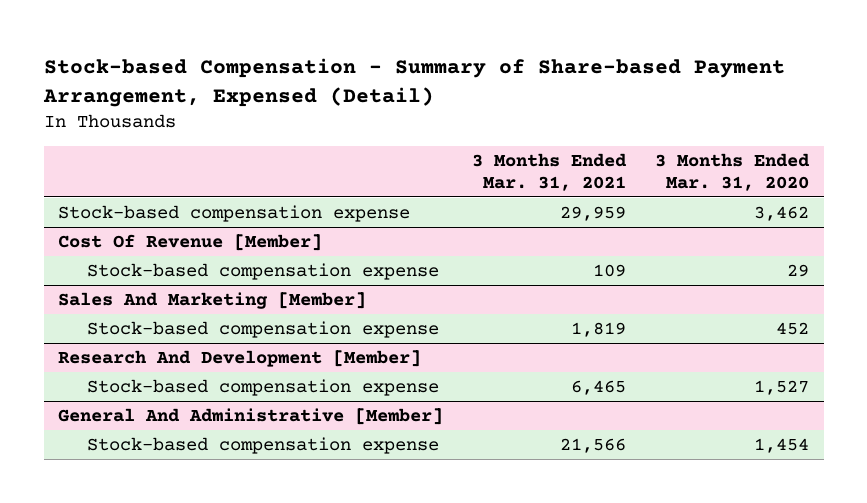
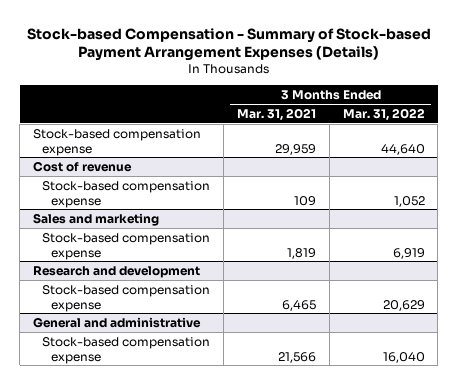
[42,57,785,107] Stock-based Compensation - Summary of Share-based Payment Arrangement, Expensed (Detail) -> [26,27,431,62] Stock-based Compensation - Summary of Stock-based Payment Arrangement Expenses (Details)
[655,152,811,192] 3 Months Ended Mar. 31, 2020 -> none
none -> [342,107,425,121] Mar. 31, 2022
[58,233,323,251] Cost Of Revenue [Member] -> [33,160,133,172] Cost of revenue
[58,291,367,309] Sales And Marketing [Member] -> [33,212,160,226] Sales and marketing
[58,349,422,367] Research And Development [Member] -> [33,265,201,278] Research and development
[58,407,444,425] General And Administrative [Member] -> [33,316,202,328] General and administrative

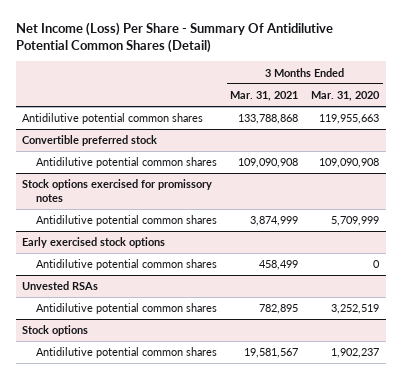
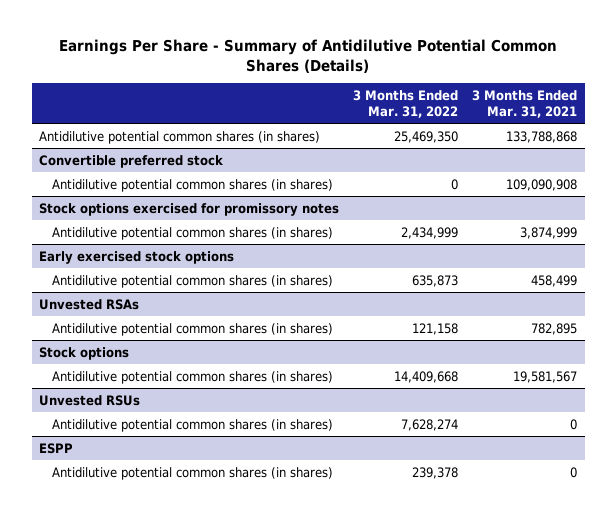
[15,22,333,54] Net Income (Loss) Per Share - Summary Of Antidilutive Potential Common Shares (Detail) -> [59,39,558,73] Earnings Per Share - Summary of Antidilutive Potential Common Shares (Details)
[311,90,381,101] Mar. 31, 2020 -> none
none -> [353,90,459,118] 3 Months Ended Mar. 31, 2022
[22,113,204,125] Antidilutive potential common shares -> [38,130,320,144] Antidilutive potential common shares (in shares)
[35,157,217,169] Antidilutive potential common shares -> [51,178,333,192] Antidilutive potential common shares (in shares)
[35,215,217,227] Antidilutive potential common shares -> [51,226,333,240] Antidilutive potential common shares (in shares)
[35,259,217,271] Antidilutive potential common shares -> [51,274,333,288] Antidilutive potential common shares (in shares)
[35,303,217,315] Antidilutive potential common shares -> [51,322,333,336] Antidilutive potential common shares (in shares)
[35,347,217,359] Antidilutive potential common shares -> [51,370,333,384] Antidilutive potential common shares (in shares)
none -> [38,394,140,406] Unvested RSUs
none -> [51,418,333,432] Antidilutive potential common shares (in shares)
none -> [38,442,73,454] ESPP
none -> [51,466,333,480] Antidilutive potential common shares (in shares)

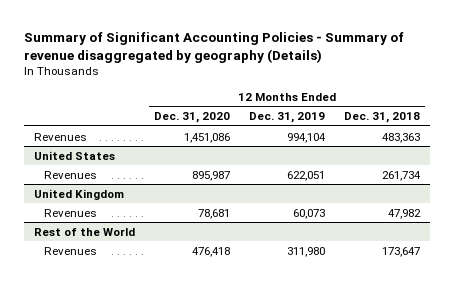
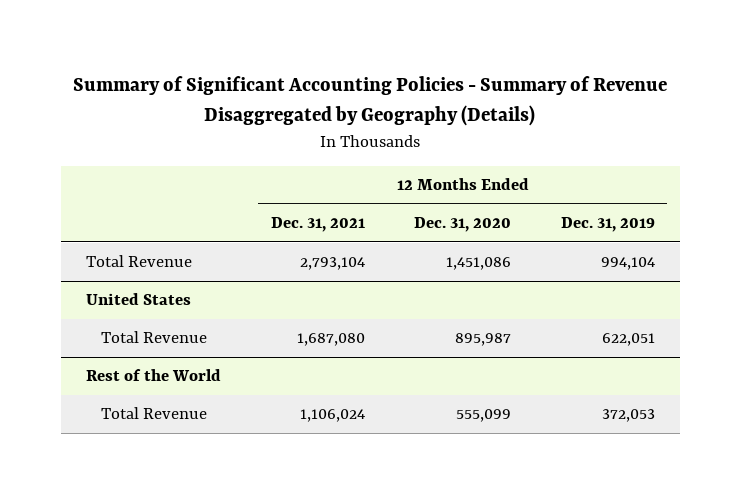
[23,31,404,63] Summary of Significant Accounting Policies - Summary of revenue disaggregated by geography (Details) -> [73,75,668,126] Summary of Significant Accounting Policies - Summary of Revenue Disaggregated by Geography (Details)
[344,112,421,124] Dec. 31, 2018 -> none
none -> [270,217,365,233] Dec. 31, 2021
[33,132,87,141] Revenues -> [86,255,193,268] Total Revenue
[33,188,124,200] United Kingdom -> none
[43,208,97,217] Revenues -> none
[43,170,97,179] Revenues -> [100,331,207,344] Total Revenue
[43,246,97,255] Revenues -> none
none -> [100,407,207,420] Total Revenue

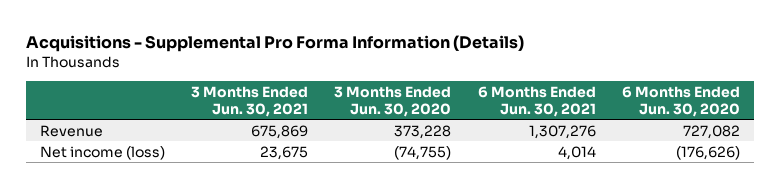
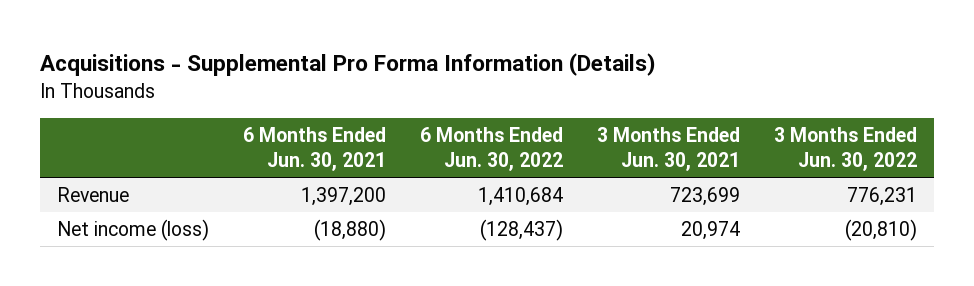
[334,85,452,117] 3 Months Ended Jun. 30, 2020 -> none
[622,85,741,117] 6 Months Ended Jun. 30, 2020 -> none
none -> [420,126,564,172] 6 Months Ended Jun. 30, 2022
none -> [774,126,918,172] 3 Months Ended Jun. 30, 2022
[251,124,309,139] 675,869 -> [670,187,741,207] 723,699
[528,124,596,139] 1,307,276 -> [301,187,387,207] 1,397,200
[260,145,309,160] 23,675 -> [681,221,741,241] 20,974
[557,145,596,160] 4,014 -> [314,219,387,242] (18,880)

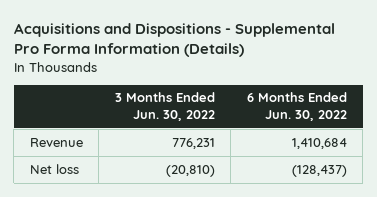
[40,53,657,77] Acquisitions - Supplemental Pro Forma Information (Details) -> [13,22,335,58] Acquisitions and Dispositions - Supplemental Pro Forma Information (Details)
[243,126,387,172] 6 Months Ended Jun. 30, 2021 -> none
[597,126,741,172] 3 Months Ended Jun. 30, 2021 -> none
[57,219,210,242] Net income (loss) -> [29,163,79,174] Net loss

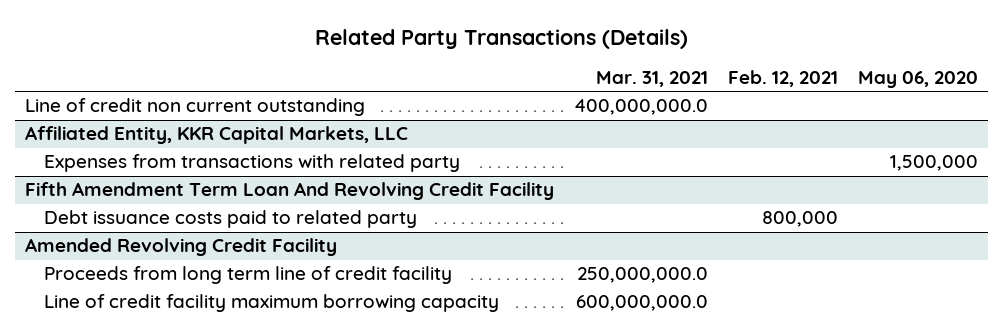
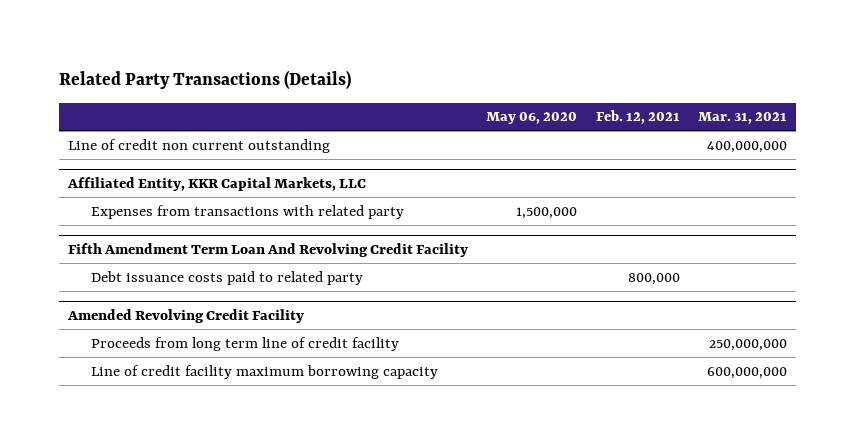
[574,99,709,116] 400,000,000.0 -> [707,140,788,153] 400,000,000
[577,267,709,284] 250,000,000.0 -> [709,338,788,351] 250,000,000
[576,295,709,312] 600,000,000.0 -> [707,366,788,379] 600,000,000

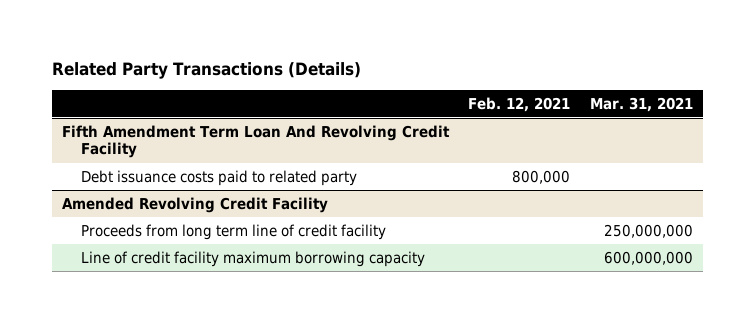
[486,112,578,125] May 06, 2020 -> none
[67,138,330,153] Line of credit non current outstanding -> none
[66,176,366,191] Affiliated Entity, KKR Capital Markets, LLC -> none
[91,204,405,219] Expenses from transactions with related party -> none

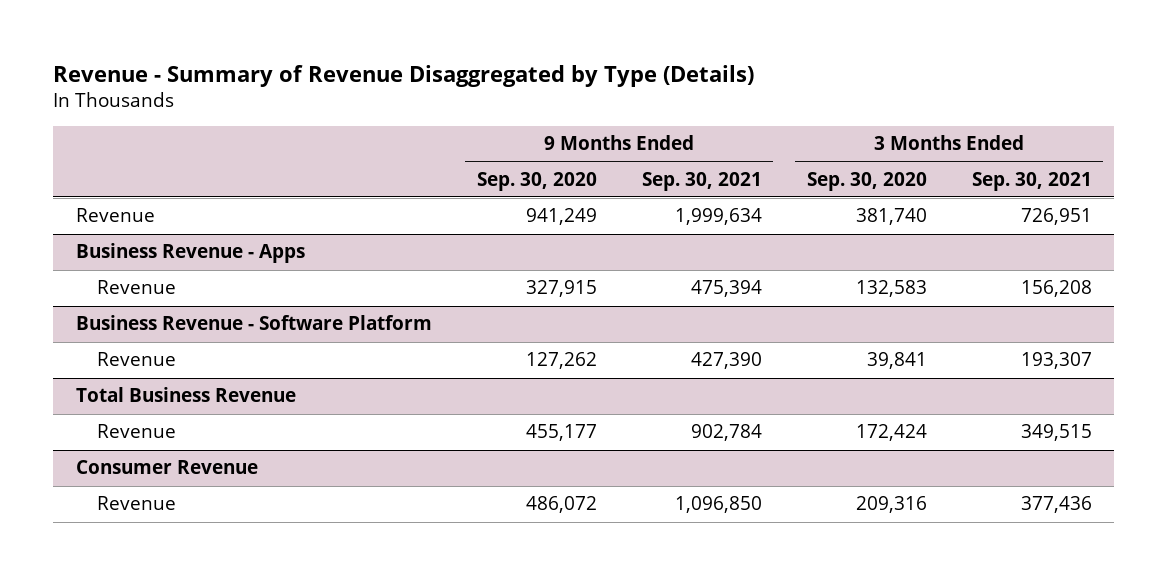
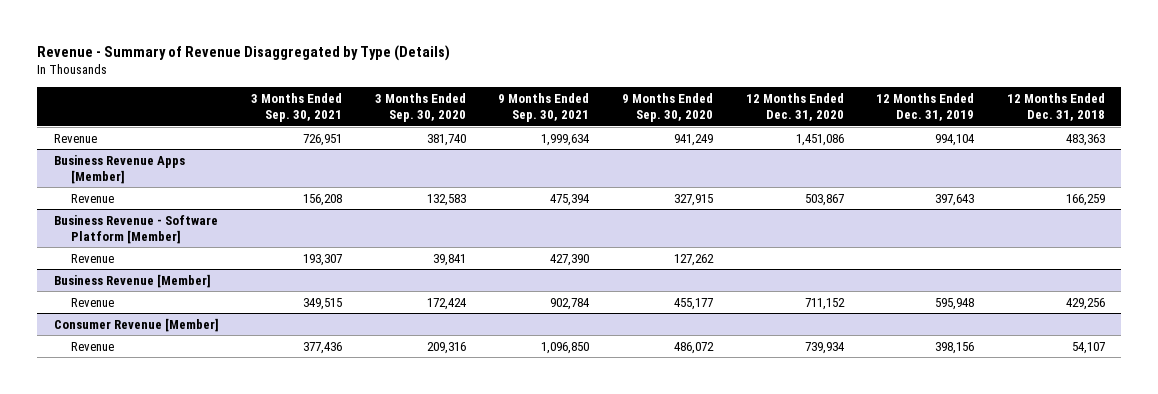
none -> [745,92,844,121] 12 Months Ended Dec. 31, 2020
none -> [876,92,975,121] 12 Months Ended Dec. 31, 2019
none -> [1006,92,1105,121] 12 Months Ended Dec. 31, 2018
[75,243,305,264] Business Revenue - Apps -> [53,154,185,184] Business Revenue Apps [Member]
[75,315,432,331] Business Revenue - Software Platform -> [53,214,218,244] Business Revenue - Software Platform [Member]
[75,387,296,403] Total Business Revenue -> [53,273,211,288] Business Revenue [Member]
[75,460,258,475] Consumer Revenue -> [53,317,219,332] Consumer Revenue [Member]

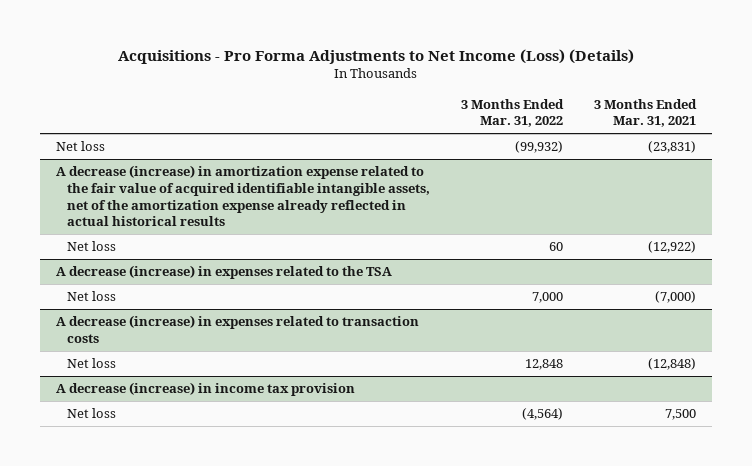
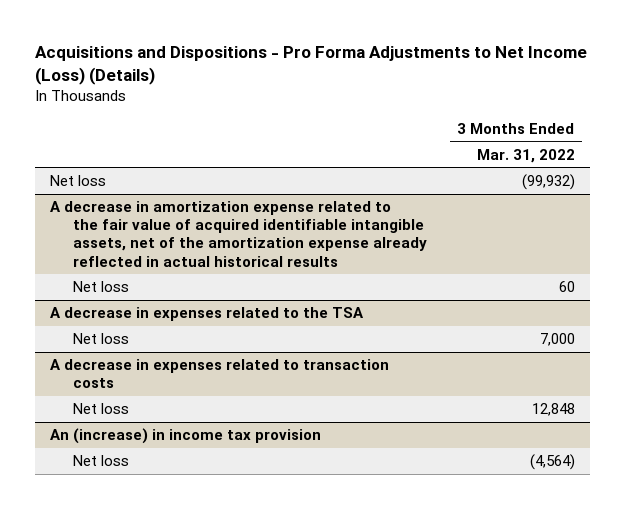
[117,48,634,64] Acquisitions - Pro Forma Adjustments to Net Income (Loss) (Details) -> [34,45,587,86] Acquisitions and Dispositions - Pro Forma Adjustments to Net Income (Loss) (Details)
[593,98,697,128] 3 Months Ended Mar. 31, 2021 -> none
[55,165,430,227] A decrease (increase) in amortization expense related to the fair value of acquired identifiable intangible assets, net of the amortization expense already reflected in actual historical results -> [49,201,428,267] A decrease in amortization expense related to the fair value of acquired identifiable intangible assets, net of the amortization expense already reflected in actual historical results
[55,265,392,280] A decrease (increase) in expenses related to the TSA -> [49,307,364,322] A decrease in expenses related to the TSA
[55,315,419,344] A decrease (increase) in expenses related to transaction costs -> [49,359,389,389] A decrease in expenses related to transaction costs
[55,382,355,397] A decrease (increase) in income tax provision -> [49,428,321,445] An (increase) in income tax provision

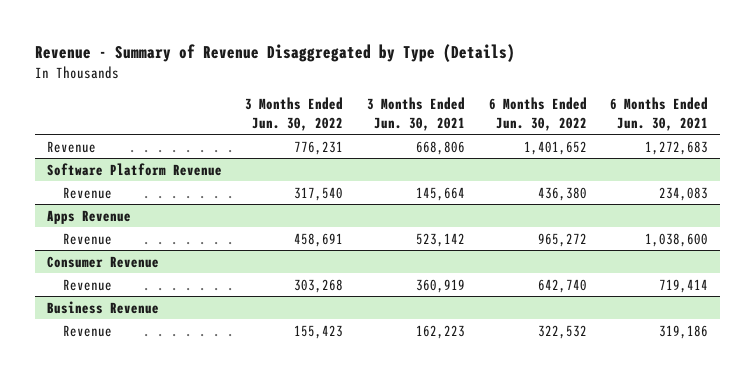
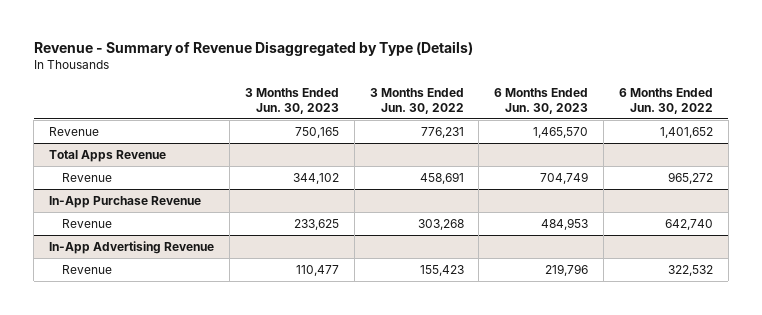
[367,97,466,131] 3 Months Ended Jun. 30, 2021 -> none
[610,97,709,131] 6 Months Ended Jun. 30, 2021 -> none
none -> [244,88,339,114] 3 Months Ended Jun. 30, 2023
none -> [494,88,589,114] 6 Months Ended Jun. 30, 2023
[46,162,222,176] Software Platform Revenue -> none
[63,186,113,199] Revenue -> none
[46,209,131,224] Apps Revenue -> [49,149,167,162] Total Apps Revenue
[46,255,159,268] Consumer Revenue -> [49,195,202,208] In-App Purchase Revenue
[46,300,159,314] Business Revenue -> [49,240,215,254] In-App Advertising Revenue

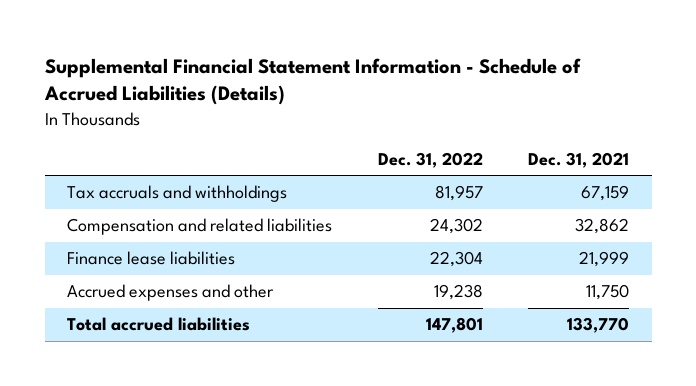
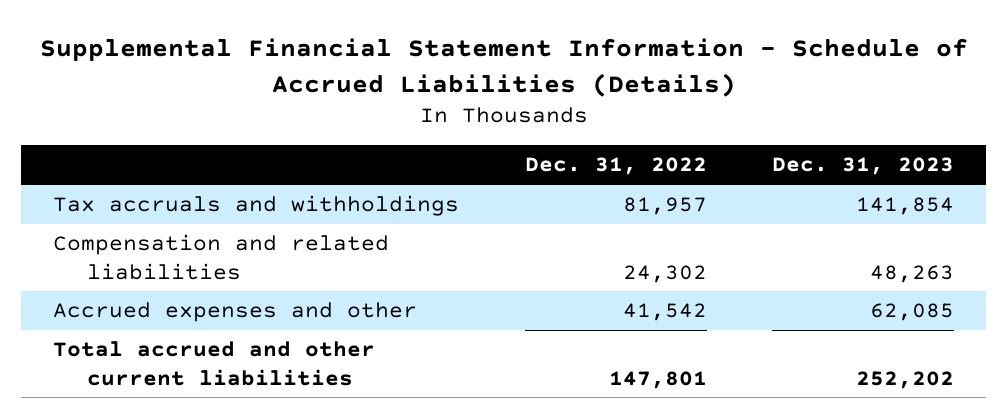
[528,151,630,168] Dec. 31, 2021 -> none
none -> [771,157,954,176] Dec. 31, 2023
[67,251,236,266] Finance lease liabilities -> none
[433,284,483,301] 19,238 -> [622,303,707,322] 41,542
[67,317,251,332] Total accrued liabilities -> [53,341,376,386] Total accrued and other current liabilities

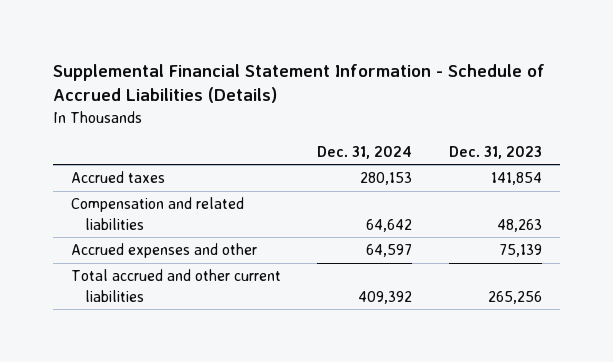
[524,157,707,176] Dec. 31, 2022 -> none
none -> [317,145,413,159] Dec. 31, 2024
[53,195,460,217] Tax accruals and withholdings -> [71,171,166,184] Accrued taxes
[869,303,954,322] 62,085 -> [498,244,542,258] 75,139
[855,370,954,389] 252,202 -> [487,290,542,304] 265,256

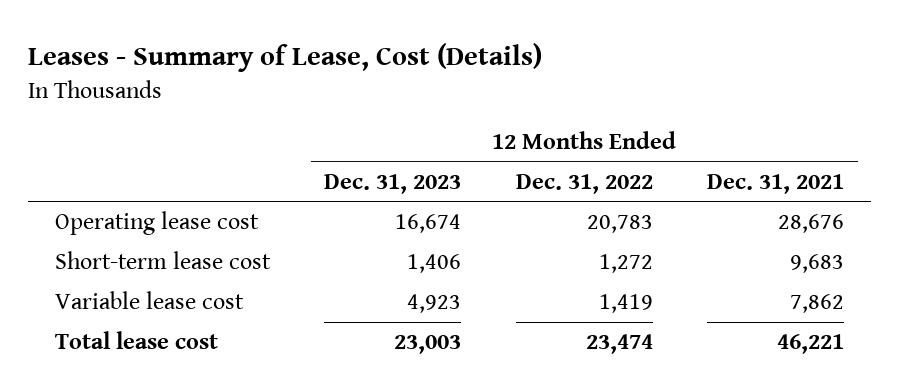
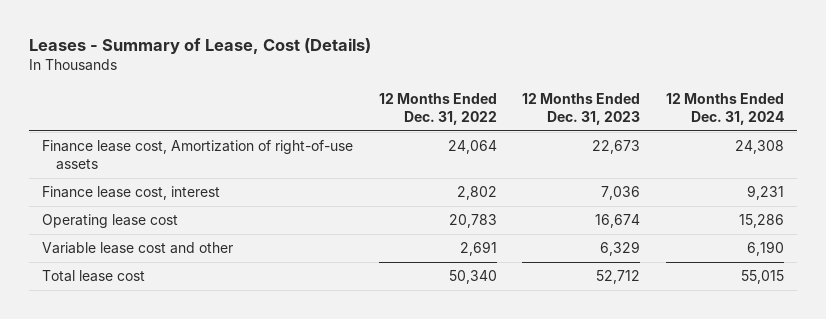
[707,173,845,194] Dec. 31, 2021 -> none
none -> [665,92,784,125] 12 Months Ended Dec. 31, 2024
none -> [41,140,353,171] Finance lease cost, Amortization of right-of-use assets
none -> [41,186,220,201] Finance lease cost, interest
[54,251,271,270] Short-term lease cost -> none
[54,291,244,310] Variable lease cost -> [41,242,233,255] Variable lease cost and other
[407,294,462,314] 4,923 -> [600,241,641,257] 6,329
[598,294,653,314] 1,419 -> [459,241,497,257] 2,691
[394,335,462,355] 23,003 -> [596,270,641,285] 52,712
[585,334,653,355] 23,474 -> [448,270,497,285] 50,340

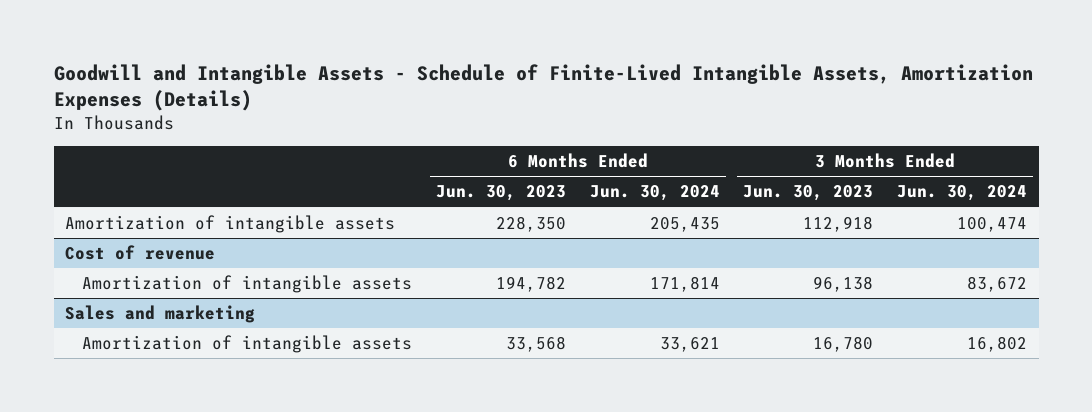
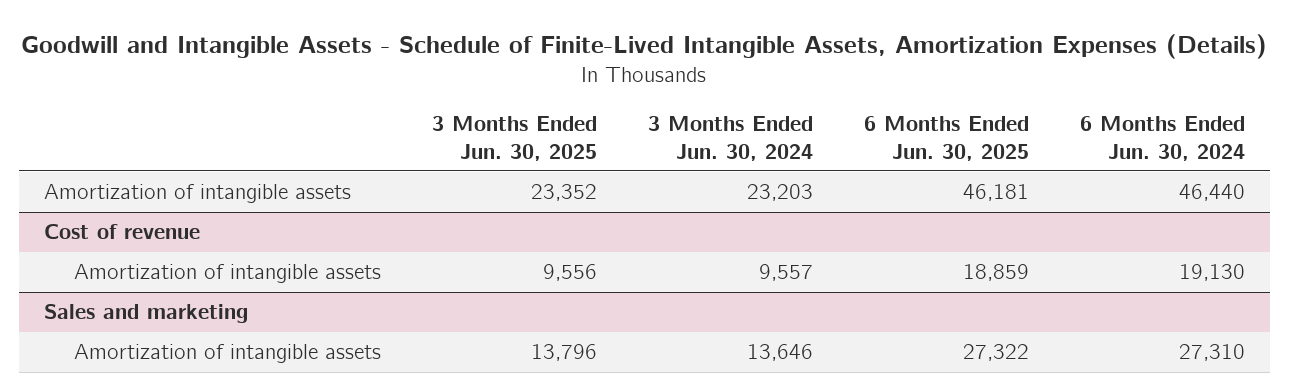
[436,185,567,202] Jun. 30, 2023 -> none
[743,185,874,202] Jun. 30, 2023 -> none
none -> [431,115,597,161] 3 Months Ended Jun. 30, 2025
none -> [863,115,1029,161] 6 Months Ended Jun. 30, 2025
[649,217,720,233] 205,435 -> [1178,184,1245,202] 46,440
[956,217,1027,233] 100,474 -> [746,184,813,202] 23,203
[649,276,720,293] 171,814 -> [1178,264,1245,282] 19,130
[966,276,1027,293] 83,672 -> [758,264,813,282] 9,557
[659,337,720,353] 33,621 -> [1178,344,1245,362] 27,310
[966,336,1027,353] 16,802 -> [746,344,813,362] 13,646

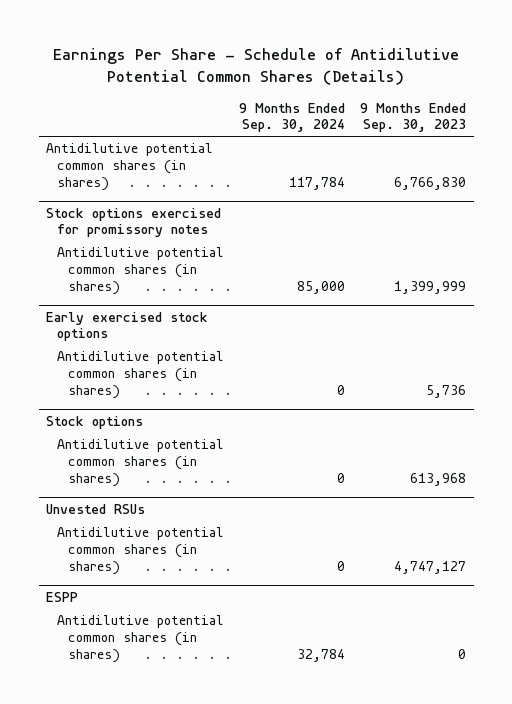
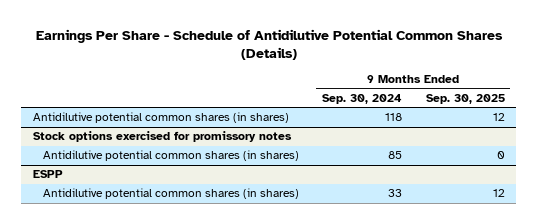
[360,102,467,133] 9 Months Ended Sep. 30, 2023 -> none
none -> [425,93,505,104] Sep. 30, 2025
[289,176,346,190] 117,784 -> [385,113,403,122] 118
[46,311,209,342] Early exercised stock options -> none
[57,351,225,399] Antidilutive potential common shares (in shares) -> none
[46,415,144,429] Stock options -> none
[57,439,225,487] Antidilutive potential common shares (in shares) -> none
[46,503,146,514] Unvested RSUs -> none
[57,527,225,575] Antidilutive potential common shares (in shares) -> none
[297,280,346,294] 85,000 -> [388,151,403,160] 85
[297,648,346,662] 32,784 -> [388,189,403,198] 33

